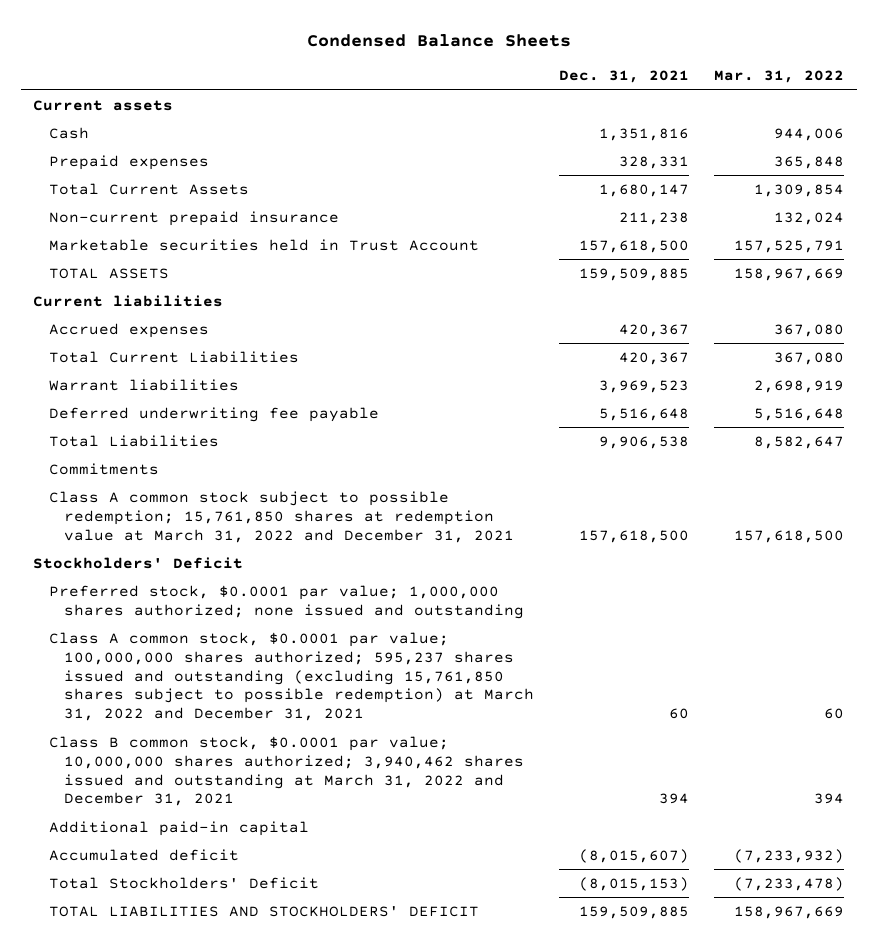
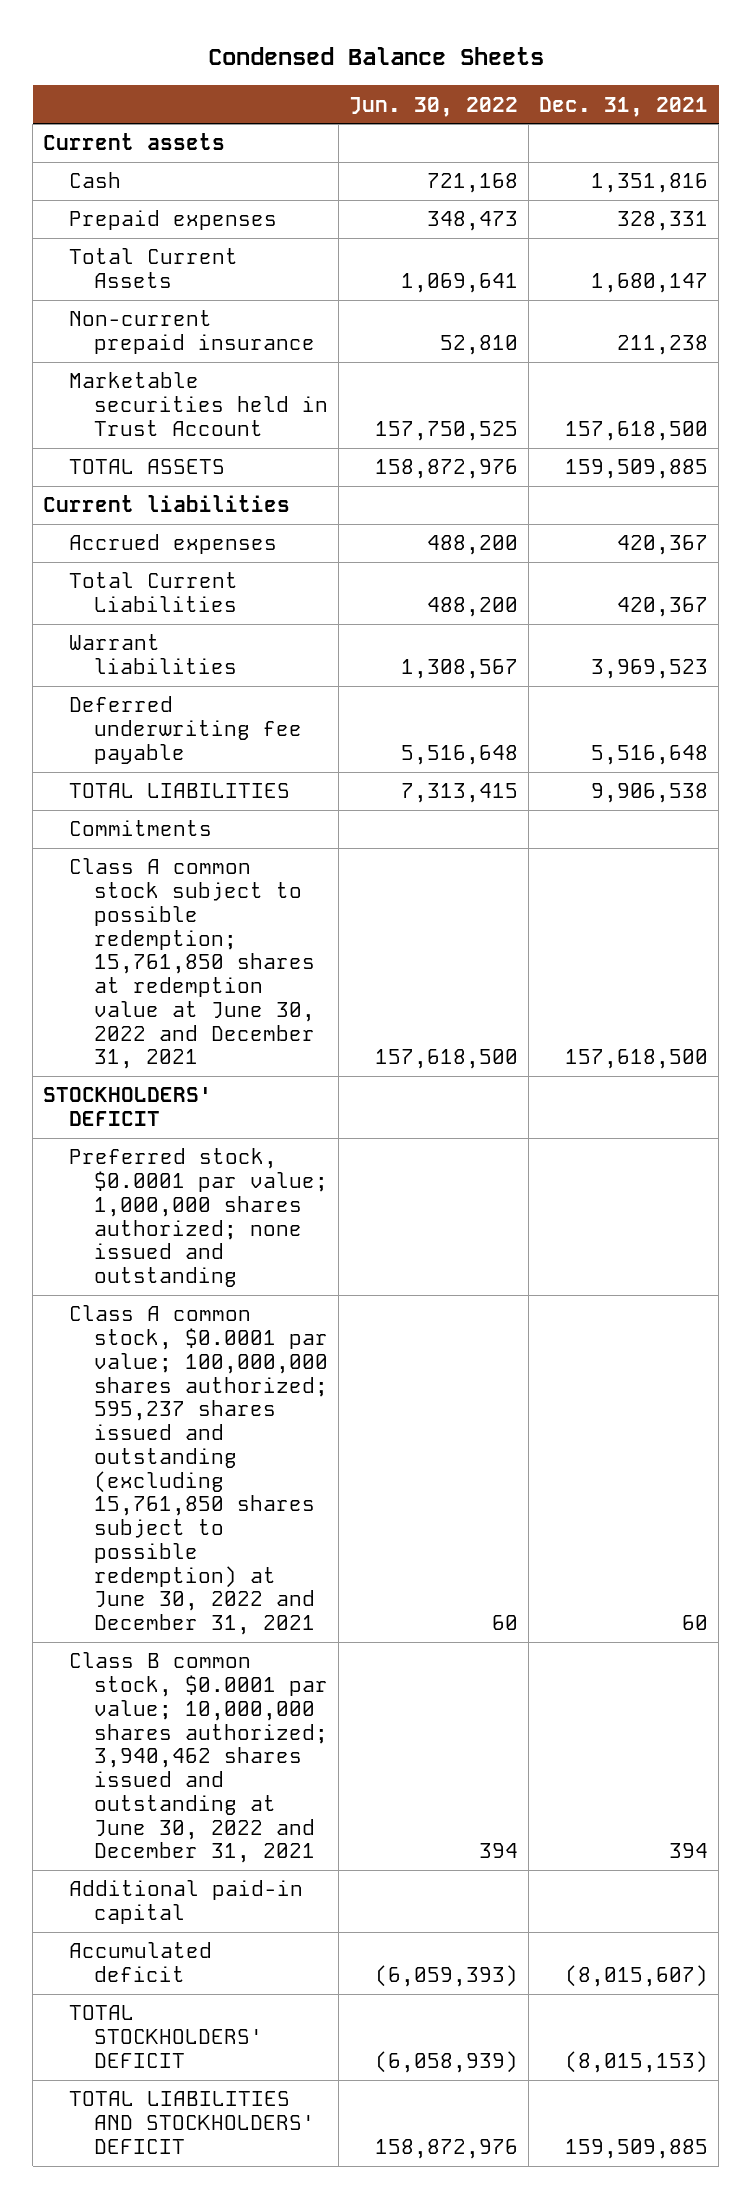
[714,70,845,84] Mar. 31, 2022 -> none
none -> [349,96,519,117] Jun. 30, 2022
[48,434,219,447] Total Liabilities -> [68,783,290,799] TOTAL LIABILITIES
[48,490,515,543] Class A common stock subject to possible redemption; 15,761,850 shares at redemption value at March 31, 2022 and December 31, 2021 -> [68,858,316,1070] Class A common stock subject to possible redemption; 15,761,850 shares at redemption value at June 30, 2022 and December 31, 2021
[33,556,244,569] Stockholders' Deficit -> [43,1087,213,1127] STOCKHOLDERS' DEFICIT
[48,631,535,722] Class A common stock, $0.0001 par value; 100,000,000 shares authorized; 595,237 shares issued and outstanding (excluding 15,761,850 shares subject to possible redemption) at March 31, 2022 and December 31, 2021 -> [68,1305,329,1636] Class A common stock, $0.0001 par value; 100,000,000 shares authorized; 595,237 shares issued and outstanding (excluding 15,761,850 shares subject to possible redemption) at June 30, 2022 and December 31, 2021
[48,735,525,807] Class B common stock, $0.0001 par value; 10,000,000 shares authorized; 3,940,462 shares issued and outstanding at March 31, 2022 and December 31, 2021 -> [68,1652,329,1864] Class B common stock, $0.0001 par value; 10,000,000 shares authorized; 3,940,462 shares issued and outstanding at June 30, 2022 and December 31, 2021
[48,876,319,889] Total Stockholders' Deficit -> [68,2005,264,2068] TOTAL STOCKHOLDERS' DEFICIT

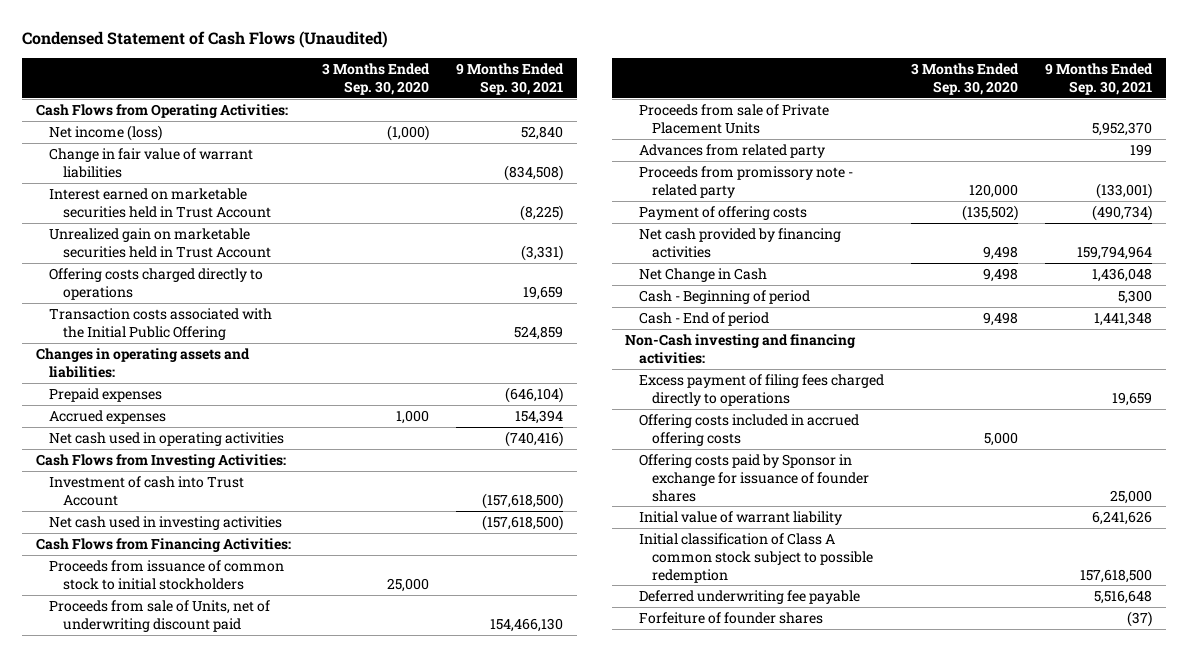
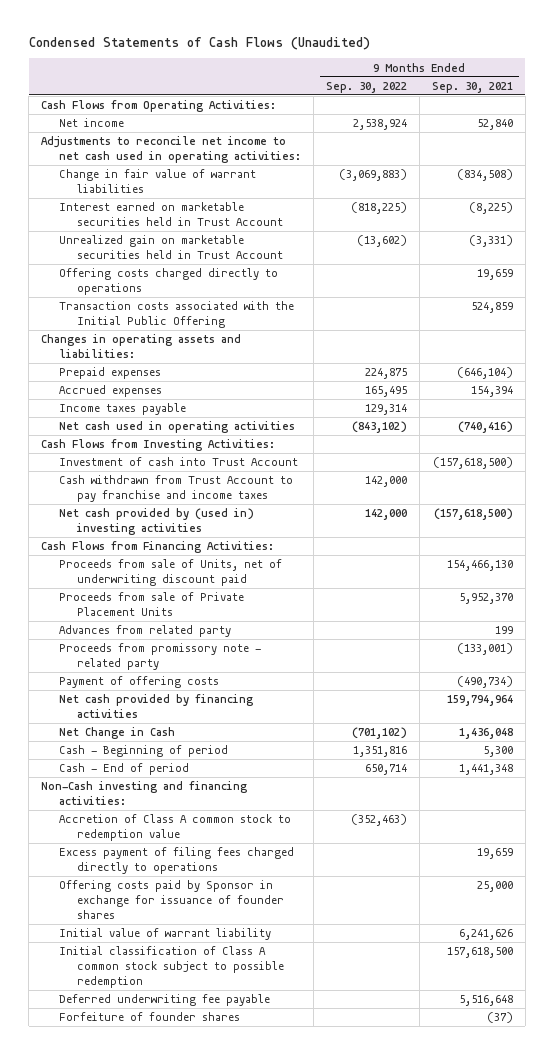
[22,31,389,49] Condensed Statement of Cash Flows (Unaudited) -> [28,36,370,50] Condensed Statements of Cash Flows (Unaudited)
[321,63,430,96] 3 Months Ended Sep. 30, 2020 -> none
none -> [326,81,408,93] Sep. 30, 2022
[49,124,163,141] Net income (loss) -> [59,118,125,128] Net income
none -> [41,136,302,164] Adjustments to reconcile net income to net cash used in operating activities:
none -> [59,403,187,416] Income taxes payable
none -> [59,475,294,503] Cash withdrawn from Trust Account to pay franchise and income taxes
[49,515,283,530] Net cash used in investing activities -> [59,508,255,536] Net cash provided by (used in) investing activities
[49,559,285,590] Proceeds from issuance of common stock to initial stockholders -> none
none -> [59,814,292,842] Accretion of Class A common stock to redemption value
[638,413,859,446] Offering costs included in accrued offering costs -> none

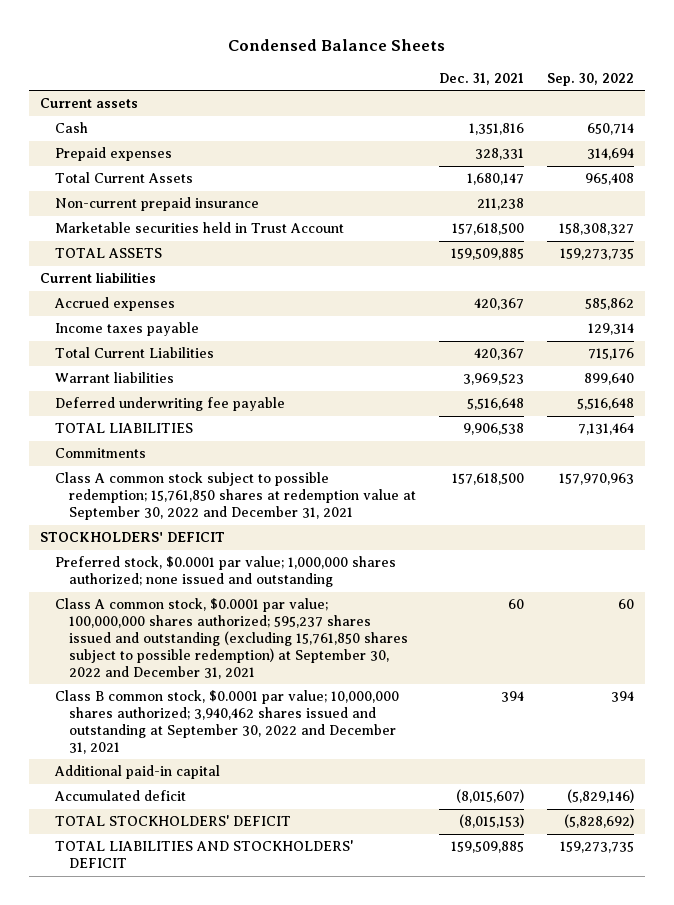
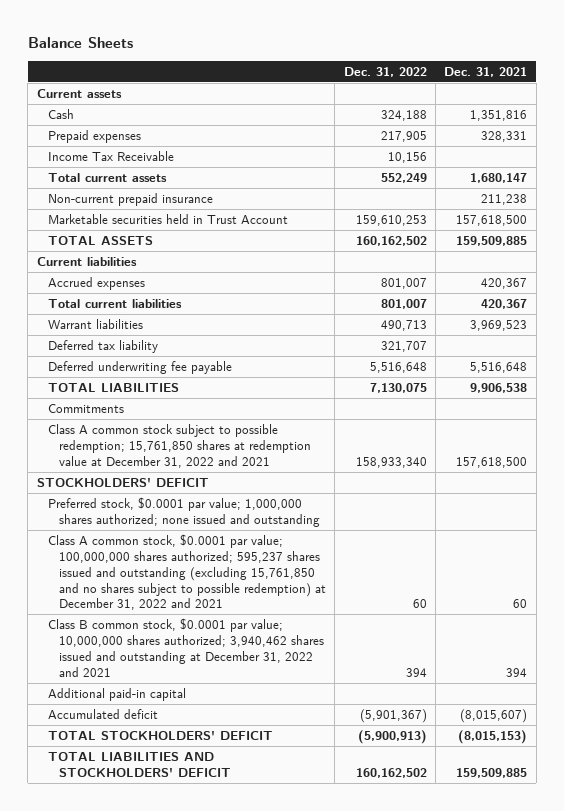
[228,38,446,51] Condensed Balance Sheets -> [27,36,133,48] Balance Sheets
[546,72,634,86] Sep. 30, 2022 -> none
none -> [343,66,427,77] Dec. 31, 2022
none -> [47,151,174,162] Income Tax Receivable
[54,172,193,184] Total Current Assets -> [47,173,167,183] Total current assets
[54,322,199,337] Income taxes payable -> none
[54,347,214,359] Total Current Liabilities -> [47,299,182,309] Total current liabilities
none -> [47,340,158,354] Deferred tax liability
[54,472,417,521] Class A common stock subject to possible redemption; 15,761,850 shares at redemption value at September 30, 2022 and December 31, 2021 -> [47,424,311,468] Class A common stock subject to possible redemption; 15,761,850 shares at redemption value at December 31, 2022 and 2021
[54,598,409,679] Class A common stock, $0.0001 par value; 100,000,000 shares authorized; 595,237 shares issued and outstanding (excluding 15,761,850 shares subject to possible redemption) at September 30, 2022 and December 31, 2021 -> [47,534,326,611] Class A common stock, $0.0001 par value; 100,000,000 shares authorized; 595,237 shares issued and outstanding (excluding 15,761,850 and no shares subject to possible redemption) at December 31, 2022 and 2021
[54,690,399,754] Class B common stock, $0.0001 par value; 10,000,000 shares authorized; 3,940,462 shares issued and outstanding at September 30, 2022 and December 31, 2021 -> [47,618,324,677] Class B common stock, $0.0001 par value; 10,000,000 shares authorized; 3,940,462 shares issued and outstanding at December 31, 2022 and 2021

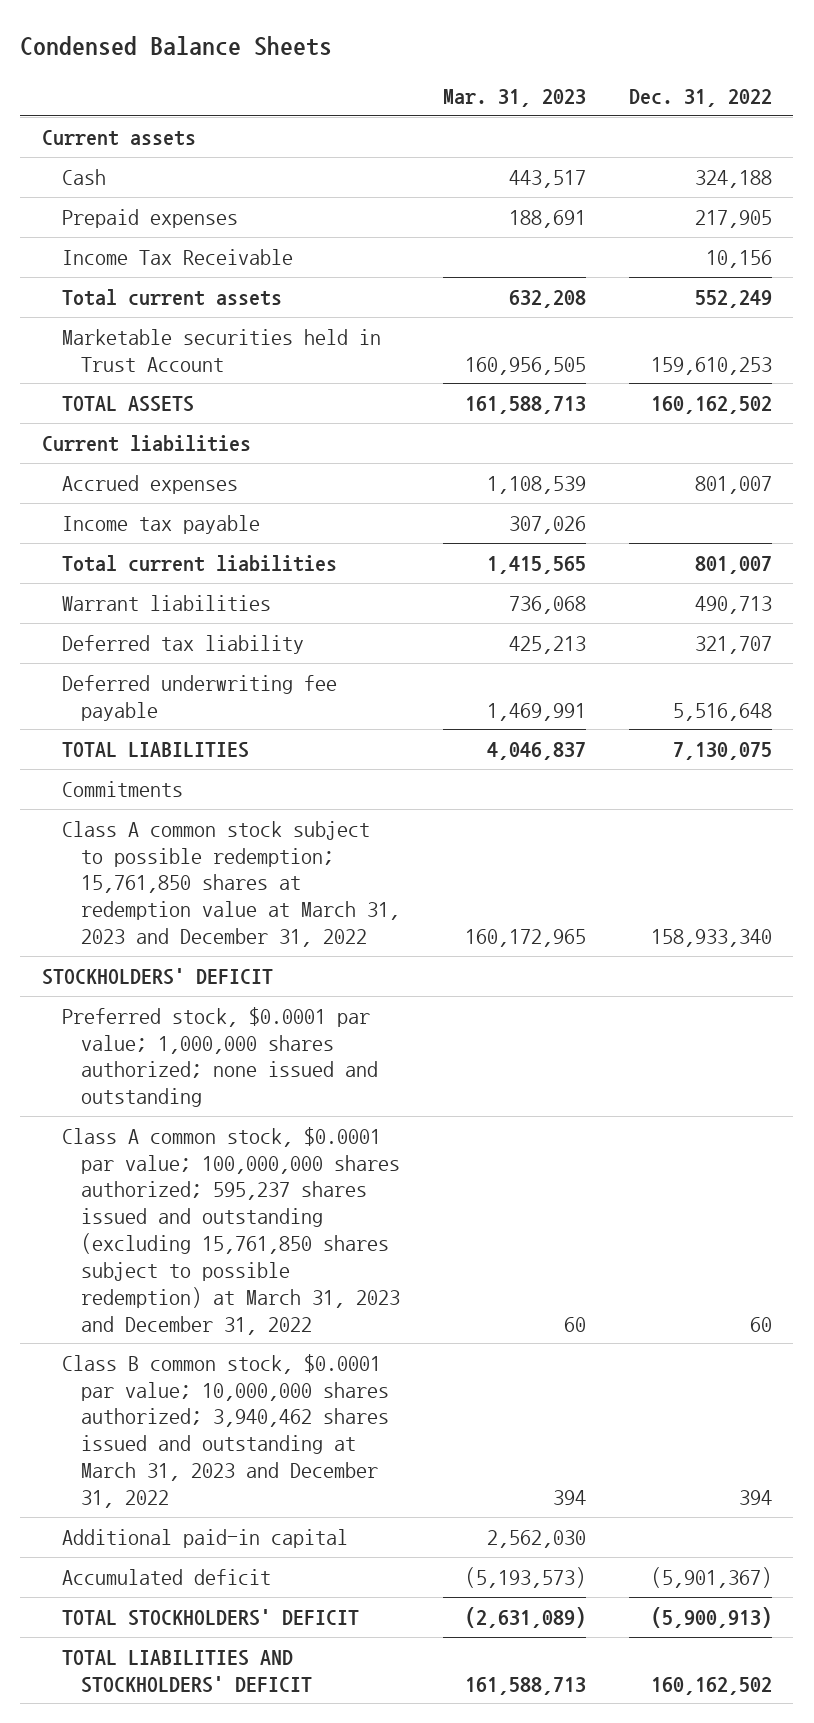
[27,36,133,48] Balance Sheets -> [20,36,333,57] Condensed Balance Sheets
[444,66,528,77] Dec. 31, 2021 -> none
none -> [443,89,587,108] Mar. 31, 2023
[47,193,213,207] Non-current prepaid insurance -> none
none -> [61,514,260,534] Income tax payable
[47,424,311,468] Class A common stock subject to possible redemption; 15,761,850 shares at redemption value at December 31, 2022 and 2021 -> [61,820,401,948] Class A common stock subject to possible redemption; 15,761,850 shares at redemption value at March 31, 2023 and December 31, 2022
[47,534,326,611] Class A common stock, $0.0001 par value; 100,000,000 shares authorized; 595,237 shares issued and outstanding (excluding 15,761,850 and no shares subject to possible redemption) at December 31, 2022 and 2021 -> [61,1126,401,1335] Class A common stock, $0.0001 par value; 100,000,000 shares authorized; 595,237 shares issued and outstanding (excluding 15,761,850 shares subject to possible redemption) at March 31, 2023 and December 31, 2022
[47,618,324,677] Class B common stock, $0.0001 par value; 10,000,000 shares authorized; 3,940,462 shares issued and outstanding at December 31, 2022 and 2021 -> [61,1353,390,1508] Class B common stock, $0.0001 par value; 10,000,000 shares authorized; 3,940,462 shares issued and outstanding at March 31, 2023 and December 31, 2022

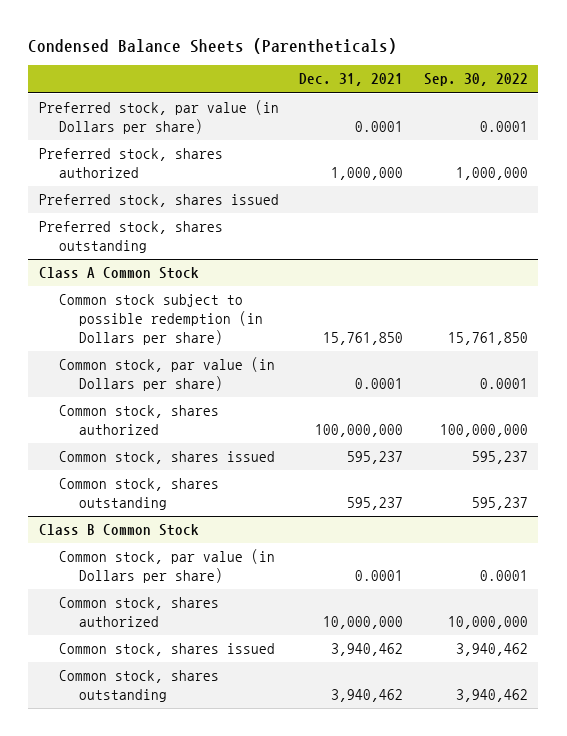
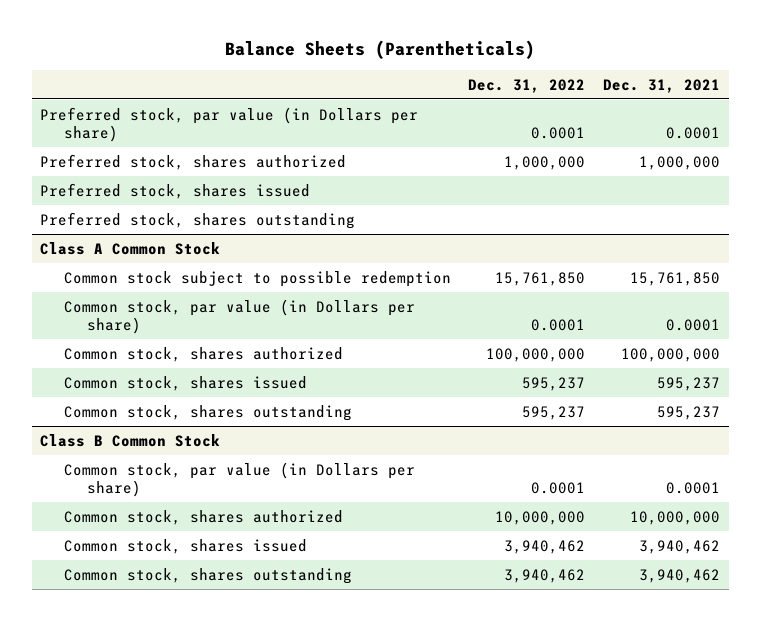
[28,37,398,54] Condensed Balance Sheets (Parentheticals) -> [225,40,536,60] Balance Sheets (Parentheticals)
[424,73,529,87] Sep. 30, 2022 -> none
none -> [468,79,586,94] Dec. 31, 2022
[58,294,263,345] Common stock subject to possible redemption (in Dollars per share) -> [63,270,451,287] Common stock subject to possible redemption

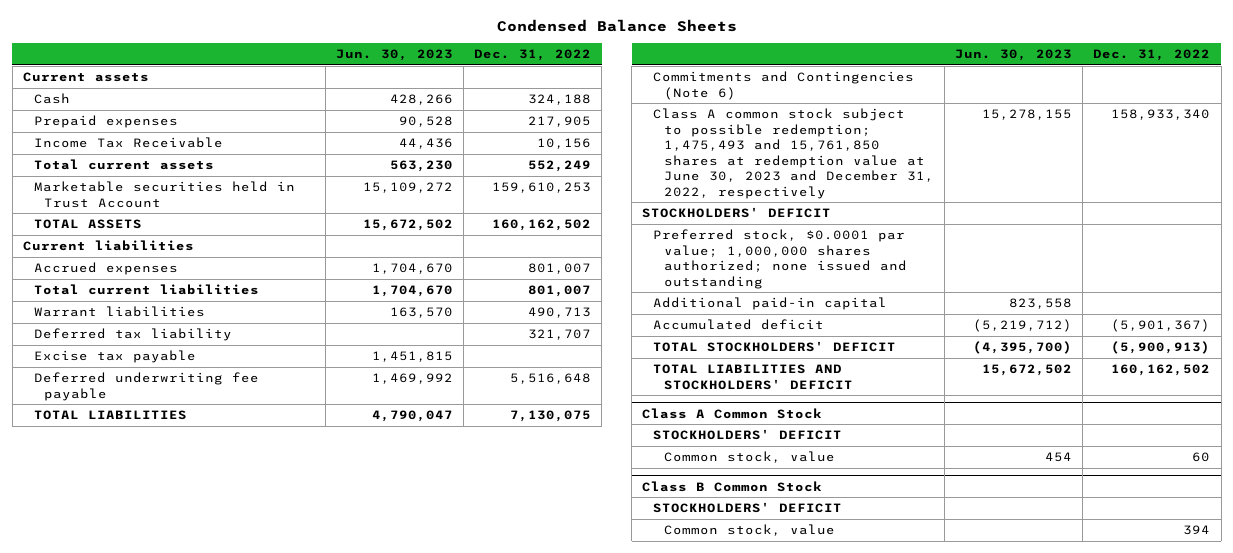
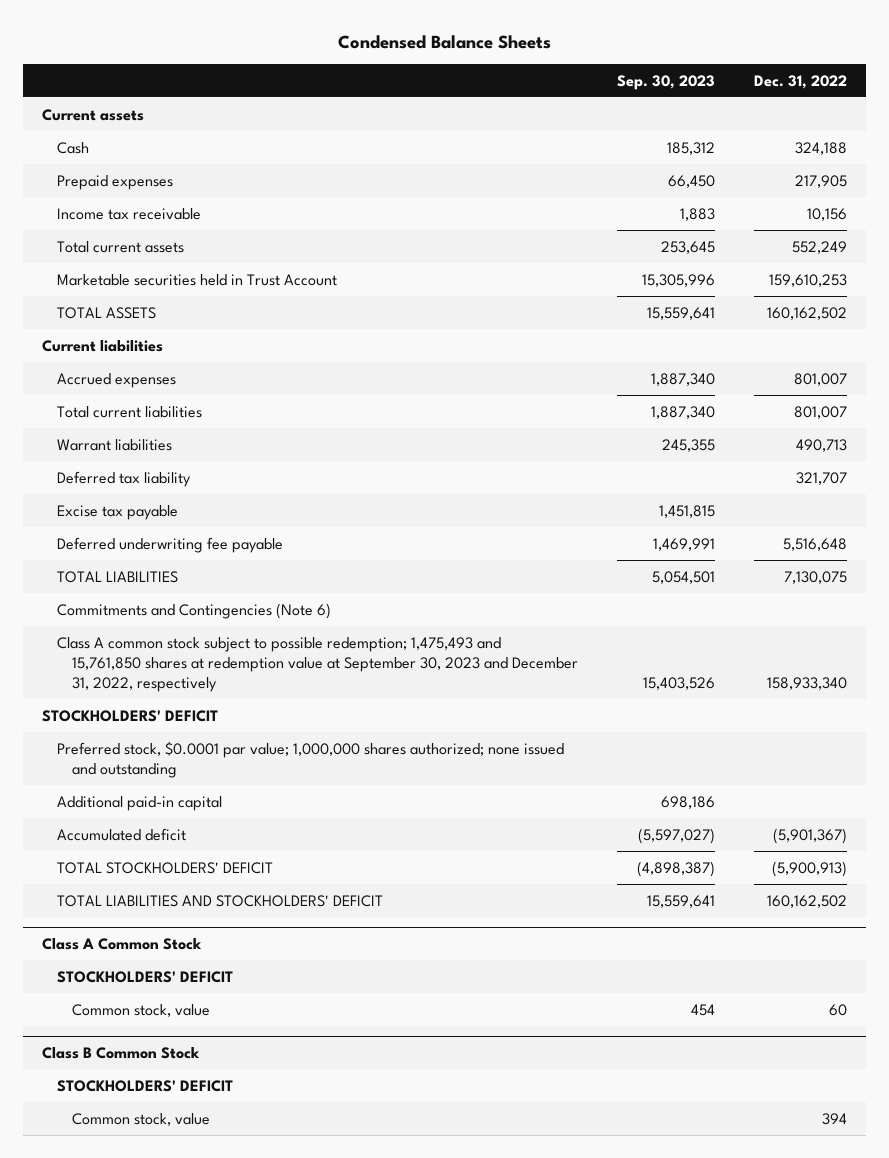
[335,49,453,62] Jun. 30, 2023 -> none
none -> [616,74,715,90] Sep. 30, 2023
[33,137,223,149] Income Tax Receivable -> [57,207,202,220] Income tax receivable
[653,108,934,199] Class A common stock subject to possible redemption; 1,475,493 and 15,761,850 shares at redemption value at June 30, 2023 and December 31, 2022, respectively -> [57,636,578,693] Class A common stock subject to possible redemption; 1,475,493 and 15,761,850 shares at redemption value at September 30, 2023 and December 31, 2022, respectively

